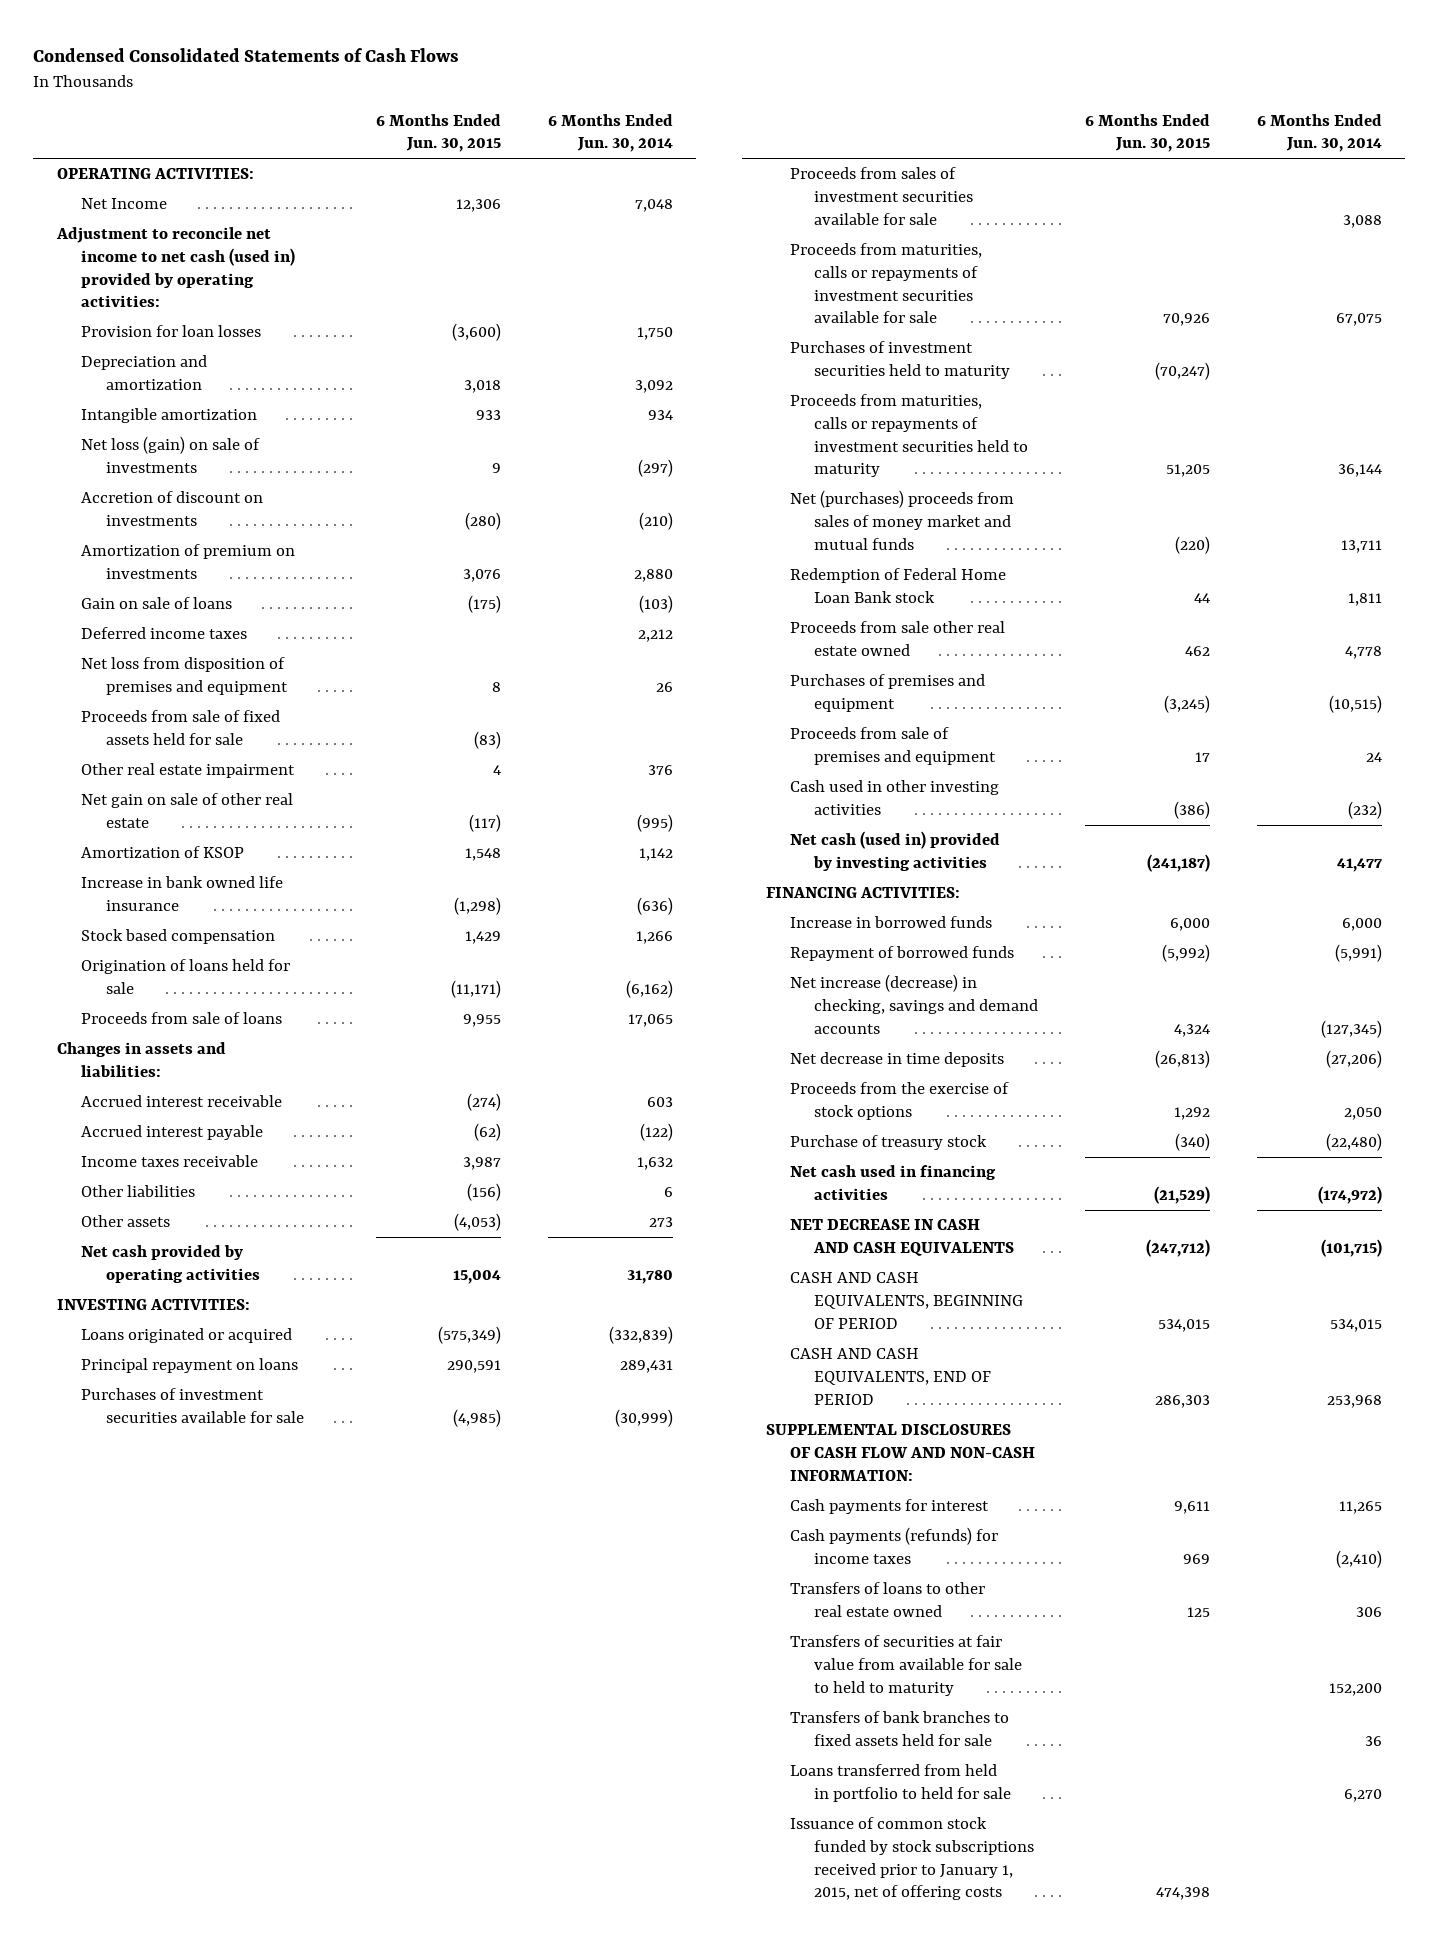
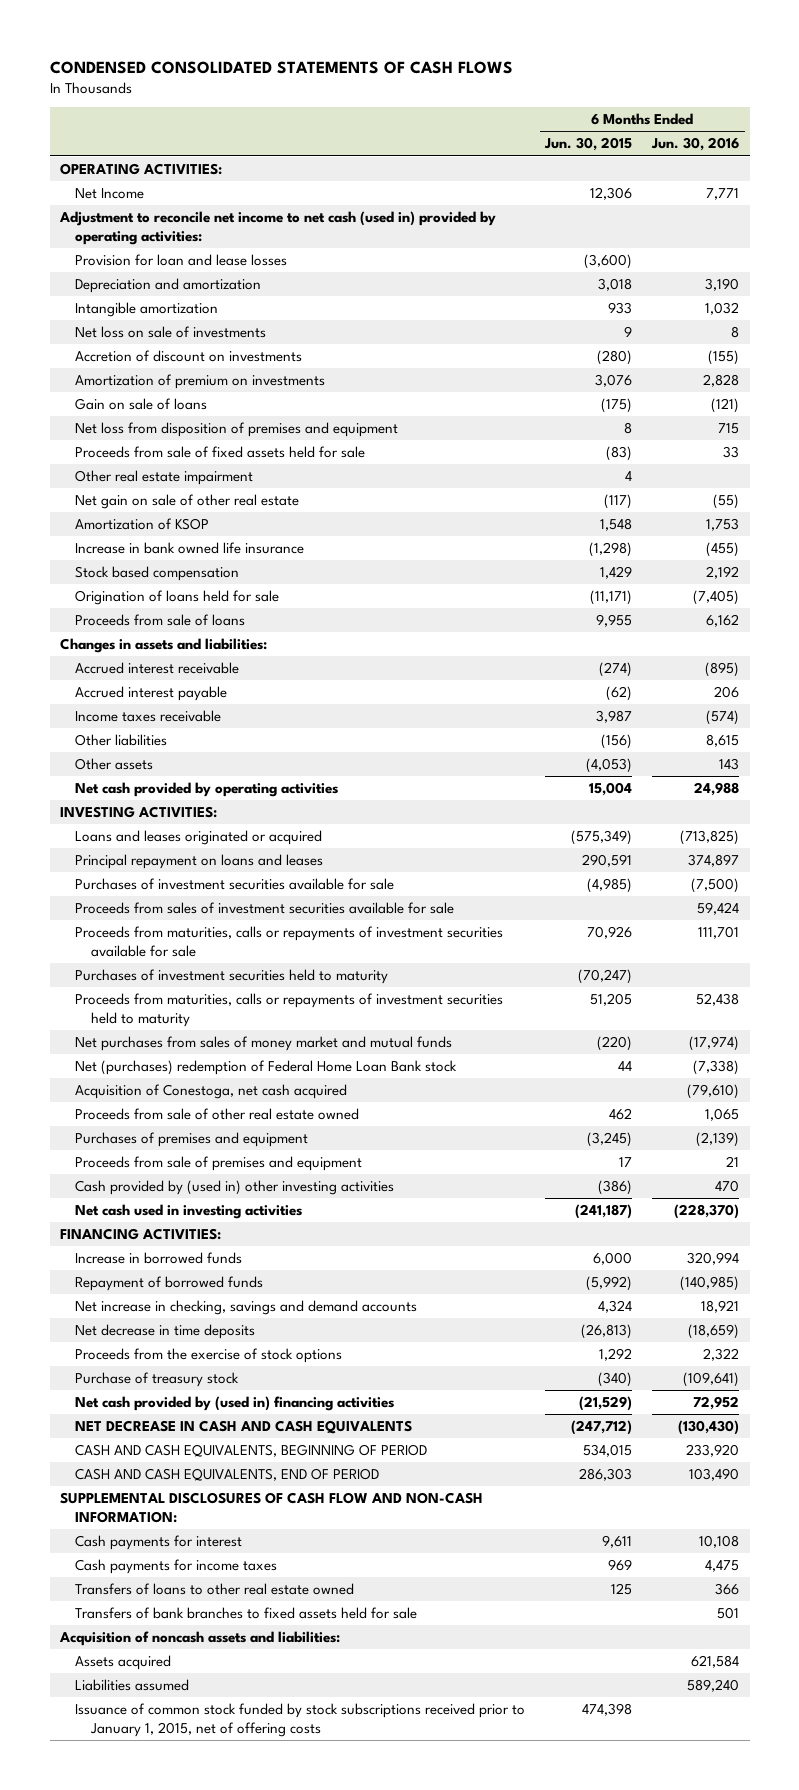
[33,47,460,62] Condensed Consolidated Statements of Cash Flows -> [49,60,513,74] CONDENSED CONSOLIDATED STATEMENTS OF CASH FLOWS
[547,113,673,153] 6 Months Ended Jun. 30, 2014 -> none
none -> [651,137,740,152] Jun. 30, 2016
[81,325,262,338] Provision for loan losses -> [75,253,288,266] Provision for loan and lease losses
[81,436,261,474] Net loss (gain) on sale of investments -> [75,325,267,338] Net loss on sale of investments
[81,627,248,640] Deferred income taxes -> none
[81,1328,293,1344] Loans originated or acquired -> [75,829,323,845] Loans and leases originated or acquired
[81,1358,299,1374] Principal repayment on loans -> [75,853,324,869] Principal repayment on loans and leases
[790,490,1015,550] Net (purchases) proceeds from sales of money market and mutual funds -> [75,1035,453,1051] Net purchases from sales of money market and mutual funds
[790,568,1007,604] Redemption of Federal Home Loan Bank stock -> [75,1059,458,1075] Net (purchases) redemption of Federal Home Loan Bank stock
none -> [75,1083,348,1099] Acquisition of Conestoga, net cash acquired
[790,621,1006,657] Proceeds from sale other real estate owned -> [75,1107,360,1120] Proceeds from sale of other real estate owned
[790,780,1000,816] Cash used in other investing activities -> [75,1179,395,1195] Cash provided by (used in) other investing activities
[790,831,1001,872] Net cash (used in) provided by investing activities -> [75,1203,303,1219] Net cash used in investing activities
[790,974,1039,1034] Net increase (decrease) in checking, savings and demand accounts -> [75,1299,418,1315] Net increase in checking, savings and demand accounts
[790,1165,997,1201] Net cash used in financing activities -> [75,1395,395,1411] Net cash provided by (used in) financing activities
[790,1527,999,1565] Cash payments (refunds) for income taxes -> [75,1558,278,1574] Cash payments for income taxes
[790,1635,1023,1696] Transfers of securities at fair value from available for sale to held to maturity -> none
[790,1764,1012,1803] Loans transferred from held in portfolio to held for sale -> none
none -> [58,1630,340,1646] Acquisition of noncash assets and liabilities:
none -> [75,1654,172,1670] Assets acquired
none -> [75,1678,190,1691] Liabilities assumed

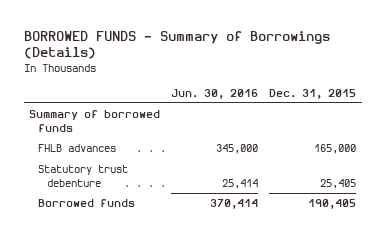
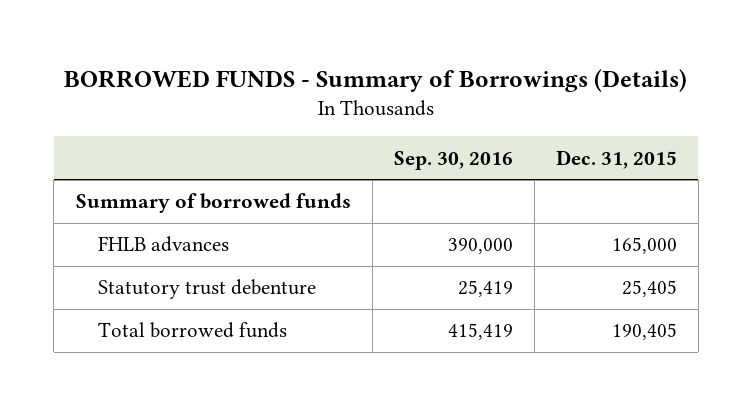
[171,88,259,99] Jun. 30, 2016 -> none
none -> [393,150,513,170] Sep. 30, 2016
[38,199,136,208] Borrowed funds -> [98,322,288,339] Total borrowed funds

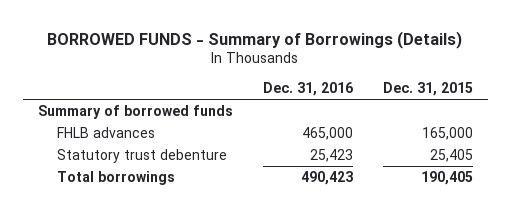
[393,150,513,170] Sep. 30, 2016 -> none
none -> [262,82,353,97] Dec. 31, 2016
[98,322,288,339] Total borrowed funds -> [56,171,175,186] Total borrowings

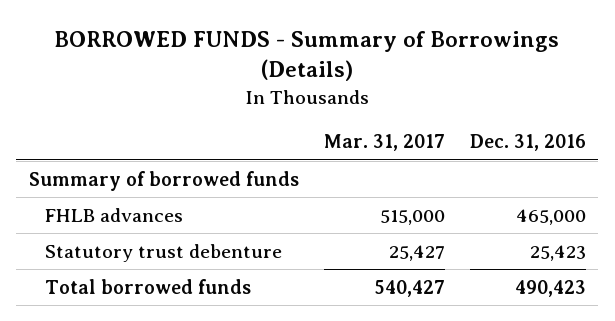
[382,82,473,97] Dec. 31, 2015 -> none
none -> [323,134,445,152] Mar. 31, 2017
[56,171,175,186] Total borrowings -> [44,279,251,295] Total borrowed funds

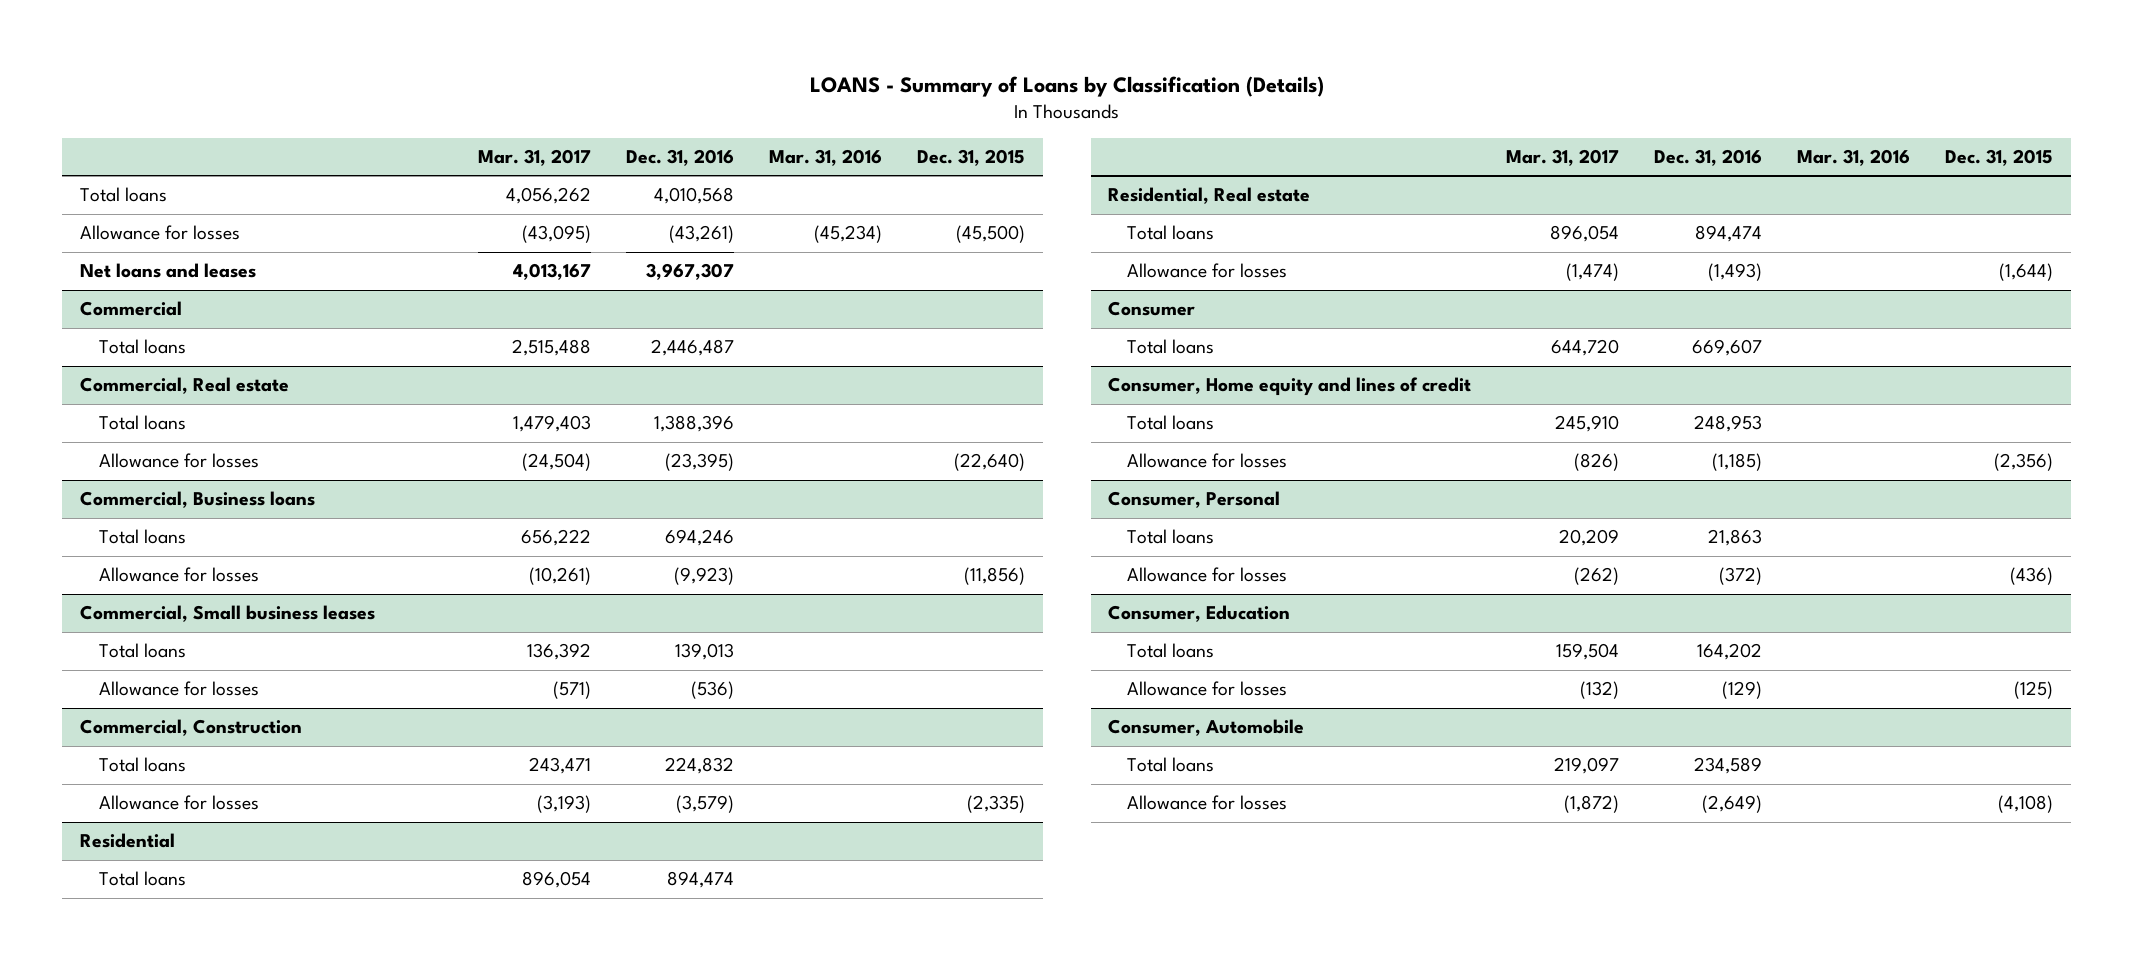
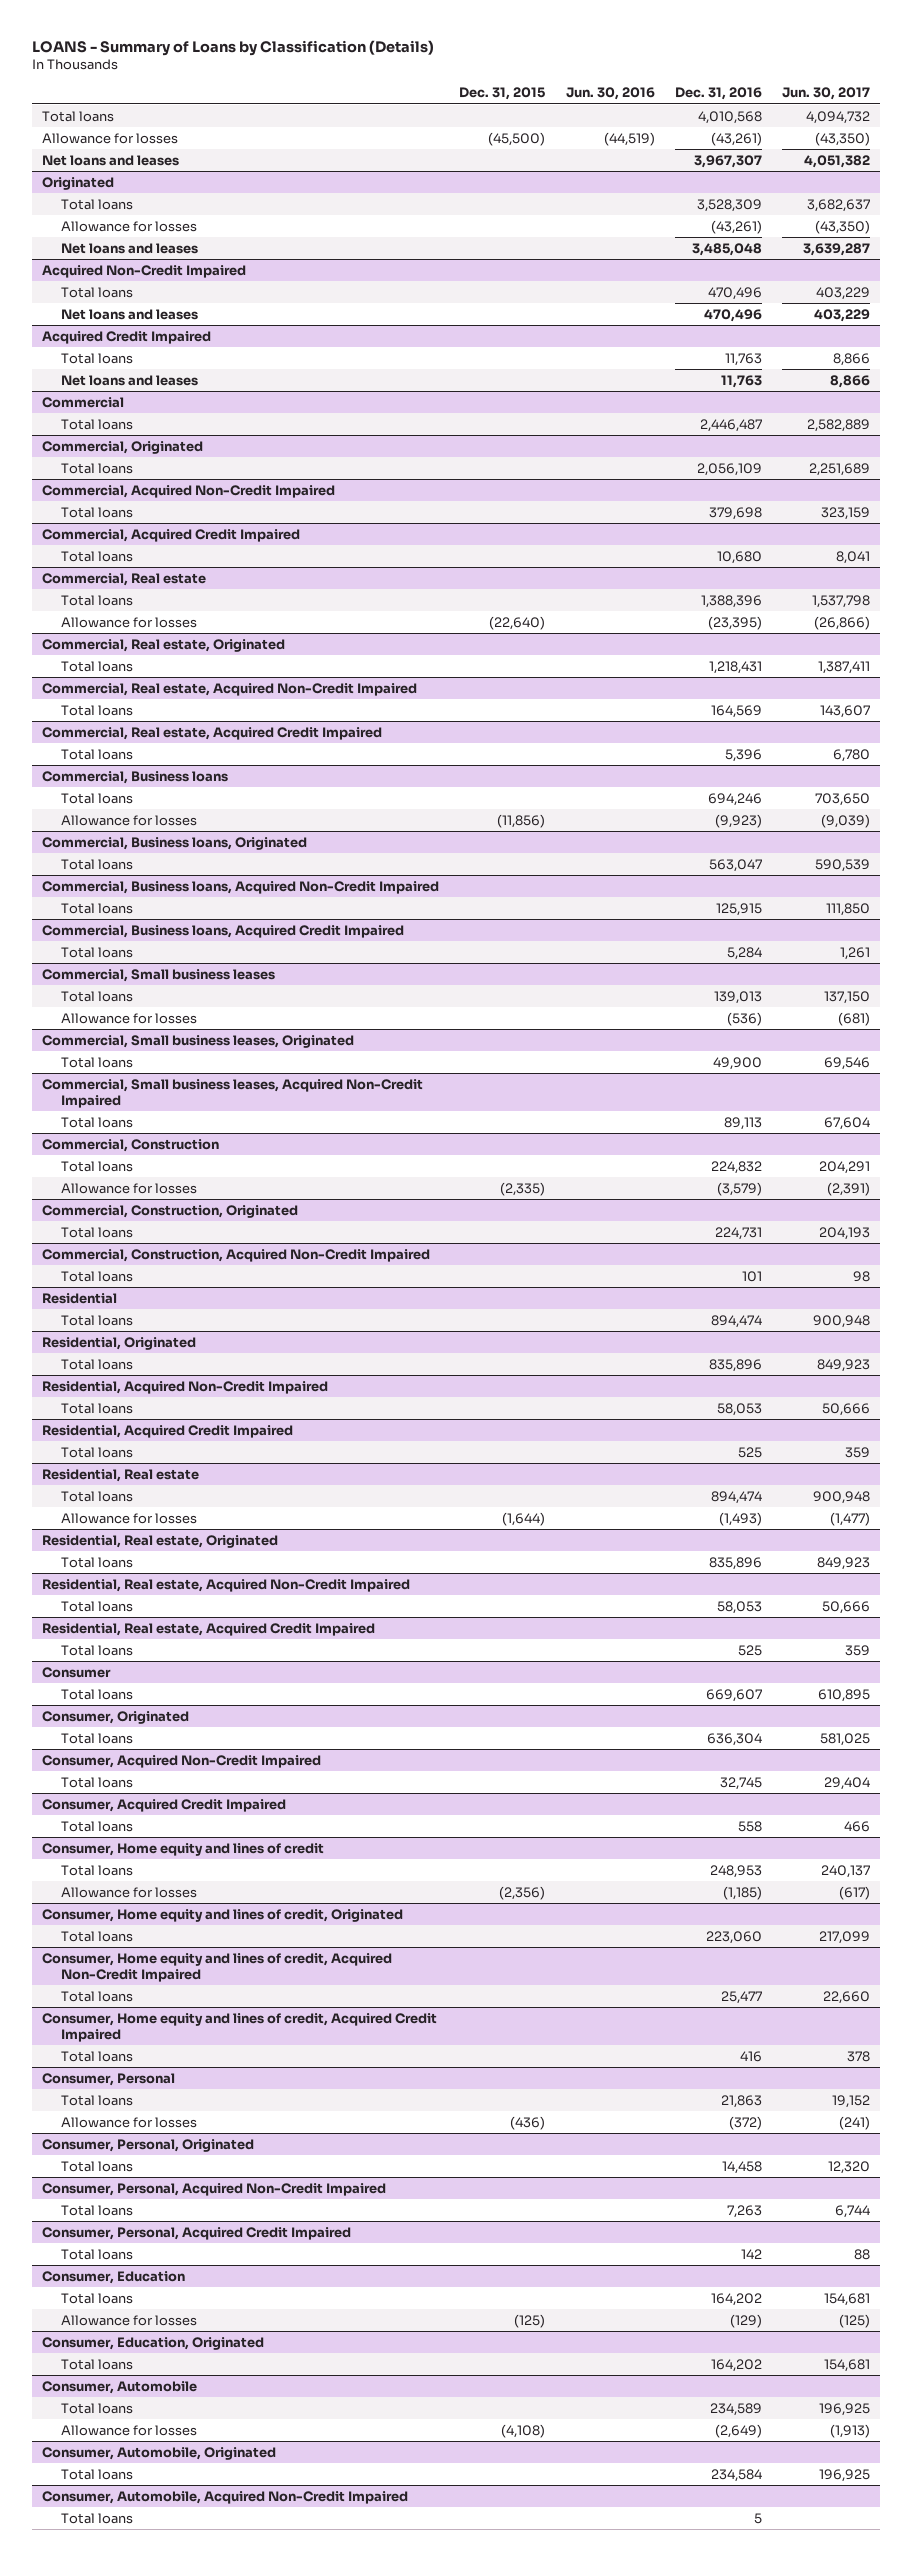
[477,148,591,166] Mar. 31, 2017 -> none
[769,148,883,166] Mar. 31, 2016 -> none
none -> [565,87,655,101] Jun. 30, 2016
none -> [782,87,871,101] Jun. 30, 2017
none -> [42,176,115,190] Originated
none -> [60,198,133,210] Total loans
none -> [60,220,197,232] Allowance for losses
none -> [60,242,198,254] Net loans and leases
none -> [42,264,247,278] Acquired Non-Credit Impaired
none -> [60,286,133,298] Total loans
none -> [60,308,198,320] Net loans and leases
none -> [42,330,212,344] Acquired Credit Impaired
none -> [60,352,133,364] Total loans
none -> [60,374,198,386] Net loans and leases
none -> [42,440,204,454] Commercial, Originated
none -> [60,462,133,474] Total loans
none -> [42,484,336,498] Commercial, Acquired Non-Credit Impaired
none -> [60,506,133,518] Total loans
none -> [42,528,301,542] Commercial, Acquired Credit Impaired
none -> [60,550,133,562] Total loans
none -> [42,638,286,652] Commercial, Real estate, Originated
none -> [60,660,133,672] Total loans
none -> [42,682,418,696] Commercial, Real estate, Acquired Non-Credit Impaired
none -> [60,704,133,716] Total loans
none -> [42,726,383,740] Commercial, Real estate, Acquired Credit Impaired
none -> [60,748,133,760] Total loans
none -> [42,836,308,850] Commercial, Business loans, Originated
none -> [60,858,133,870] Total loans
none -> [42,880,440,894] Commercial, Business loans, Acquired Non-Credit Impaired
none -> [60,902,133,914] Total loans
none -> [42,924,405,938] Commercial, Business loans, Acquired Credit Impaired
none -> [60,946,133,958] Total loans
none -> [42,1034,355,1048] Commercial, Small business leases, Originated
none -> [60,1056,133,1068] Total loans
none -> [42,1078,424,1108] Commercial, Small business leases, Acquired Non-Credit Impaired
none -> [60,1116,133,1128] Total loans
none -> [42,1204,299,1218] Commercial, Construction, Originated
none -> [60,1226,133,1238] Total loans
none -> [42,1248,431,1262] Commercial, Construction, Acquired Non-Credit Impaired
none -> [60,1270,133,1282] Total loans
none -> [42,1336,197,1350] Residential, Originated
none -> [60,1358,133,1370] Total loans
none -> [42,1380,329,1394] Residential, Acquired Non-Credit Impaired
none -> [60,1402,133,1414] Total loans
none -> [42,1424,294,1438] Residential, Acquired Credit Impaired
none -> [60,1446,133,1458] Total loans
none -> [42,1534,279,1548] Residential, Real estate, Originated
none -> [60,1556,133,1568] Total loans
none -> [42,1578,411,1592] Residential, Real estate, Acquired Non-Credit Impaired
none -> [60,1600,133,1612] Total loans
none -> [42,1622,376,1636] Residential, Real estate, Acquired Credit Impaired
none -> [60,1644,133,1656] Total loans
none -> [42,1710,190,1724] Consumer, Originated
none -> [60,1732,133,1744] Total loans
none -> [42,1754,322,1768] Consumer, Acquired Non-Credit Impaired
none -> [60,1776,133,1788] Total loans
none -> [42,1798,287,1812] Consumer, Acquired Credit Impaired
none -> [60,1820,133,1832] Total loans
none -> [42,1908,404,1922] Consumer, Home equity and lines of credit, Originated
none -> [60,1930,133,1942] Total loans
none -> [42,1952,393,1982] Consumer, Home equity and lines of credit, Acquired Non-Credit Impaired
none -> [60,1990,133,2002] Total loans
none -> [42,2012,438,2042] Consumer, Home equity and lines of credit, Acquired Credit Impaired
none -> [60,2050,133,2062] Total loans
none -> [42,2138,255,2152] Consumer, Personal, Originated
none -> [60,2160,133,2172] Total loans
none -> [42,2182,387,2196] Consumer, Personal, Acquired Non-Credit Impaired
none -> [60,2204,133,2216] Total loans
none -> [42,2226,352,2240] Consumer, Personal, Acquired Credit Impaired
none -> [60,2248,133,2260] Total loans
none -> [42,2336,265,2350] Consumer, Education, Originated
none -> [60,2358,133,2370] Total loans
none -> [42,2446,277,2460] Consumer, Automobile, Originated
none -> [60,2468,133,2480] Total loans
none -> [42,2490,409,2504] Consumer, Automobile, Acquired Non-Credit Impaired
none -> [60,2512,133,2524] Total loans

